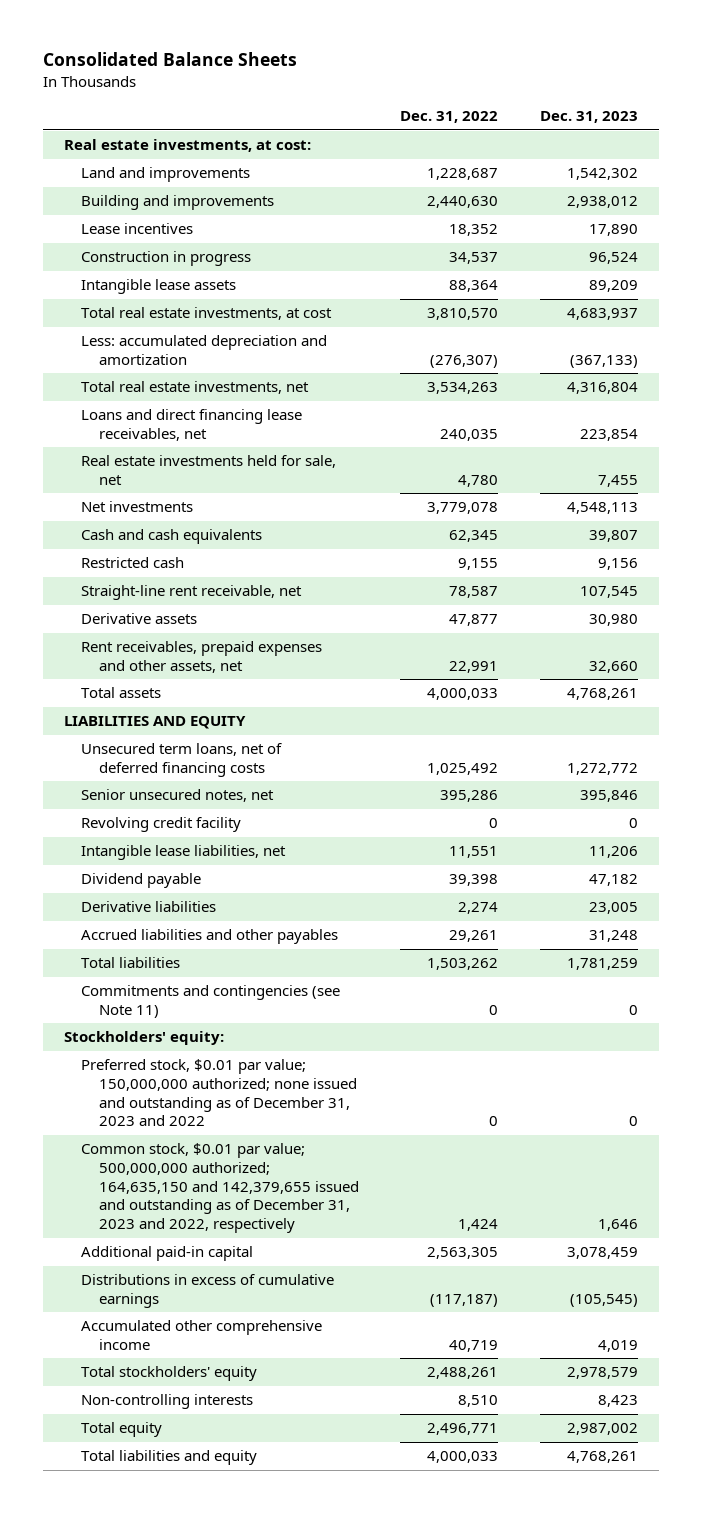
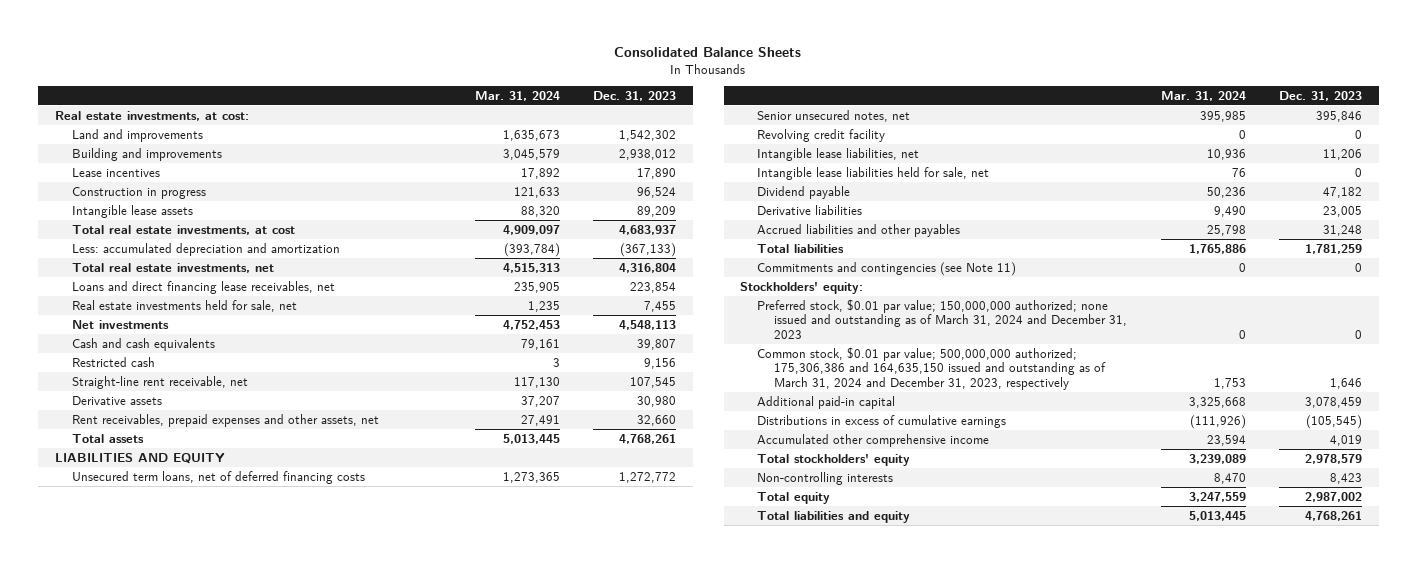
[400,111,499,124] Dec. 31, 2022 -> none
none -> [474,90,560,101] Mar. 31, 2024
none -> [757,166,990,180] Intangible lease liabilities held for sale, net
[81,1059,357,1127] Preferred stock, $0.01 par value; 150,000,000 authorized; none issued and outstanding as of December 31, 2023 and 2022 -> [757,298,1128,339] Preferred stock, $0.01 par value; 150,000,000 authorized; none issued and outstanding as of March 31, 2024 and December 31, 2023
[81,1143,359,1234] Common stock, $0.01 par value; 500,000,000 authorized; 164,635,150 and 142,379,655 issued and outstanding as of December 31, 2023 and 2022, respectively -> [757,346,1107,390] Common stock, $0.01 par value; 500,000,000 authorized; 175,306,386 and 164,635,150 issued and outstanding as of March 31, 2024 and December 31, 2023, respectively

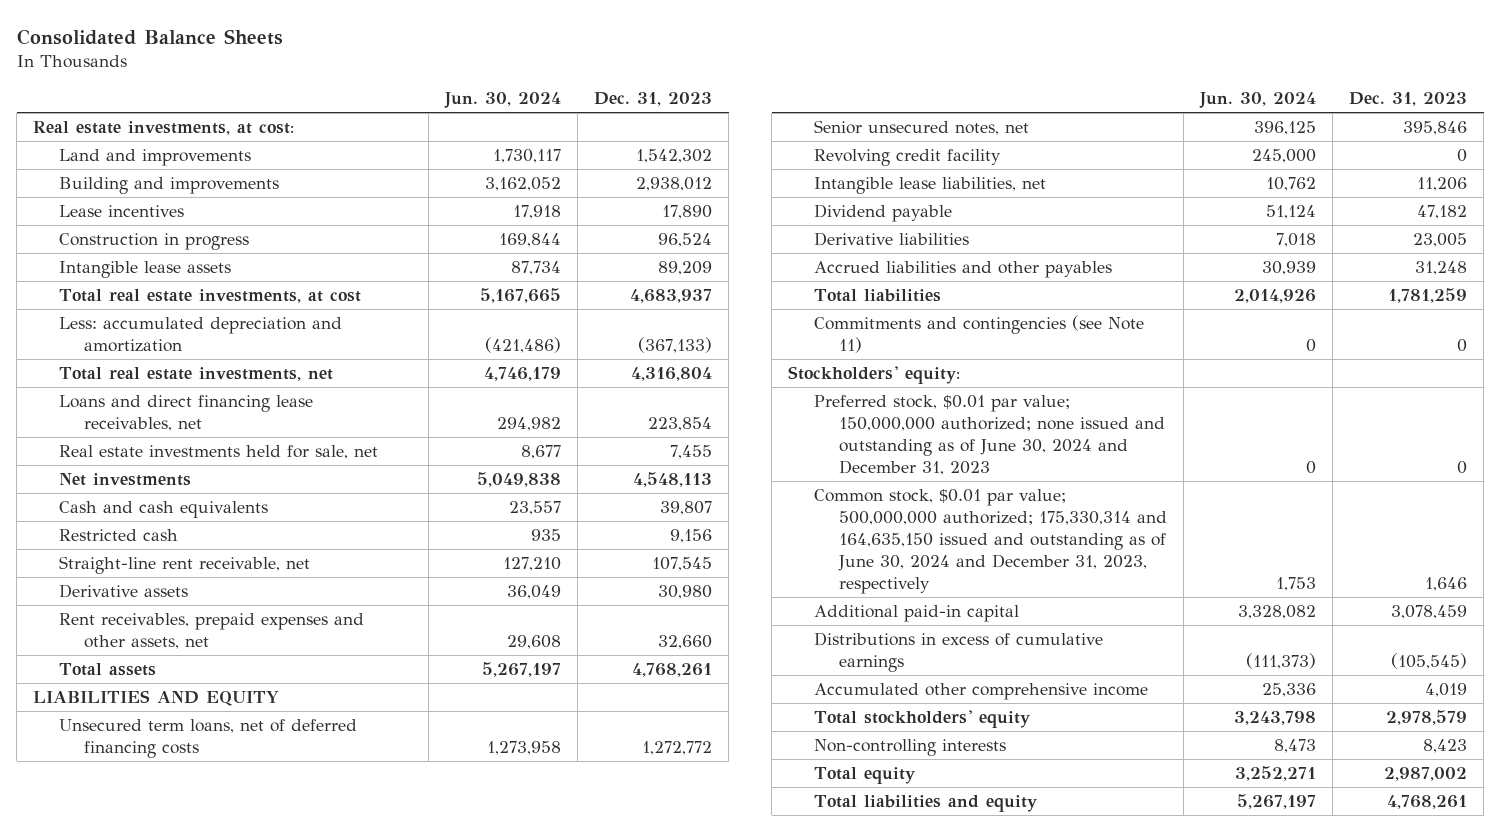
[474,90,560,101] Mar. 31, 2024 -> none
none -> [444,92,562,109] Jun. 30, 2024
[757,166,990,180] Intangible lease liabilities held for sale, net -> none
[757,298,1128,339] Preferred stock, $0.01 par value; 150,000,000 authorized; none issued and outstanding as of March 31, 2024 and December 31, 2023 -> [813,394,1166,476] Preferred stock, $0.01 par value; 150,000,000 authorized; none issued and outstanding as of June 30, 2024 and December 31, 2023
[757,346,1107,390] Common stock, $0.01 par value; 500,000,000 authorized; 175,306,386 and 164,635,150 issued and outstanding as of March 31, 2024 and December 31, 2023, respectively -> [813,488,1168,595] Common stock, $0.01 par value; 500,000,000 authorized; 175,330,314 and 164,635,150 issued and outstanding as of June 30, 2024 and December 31, 2023, respectively

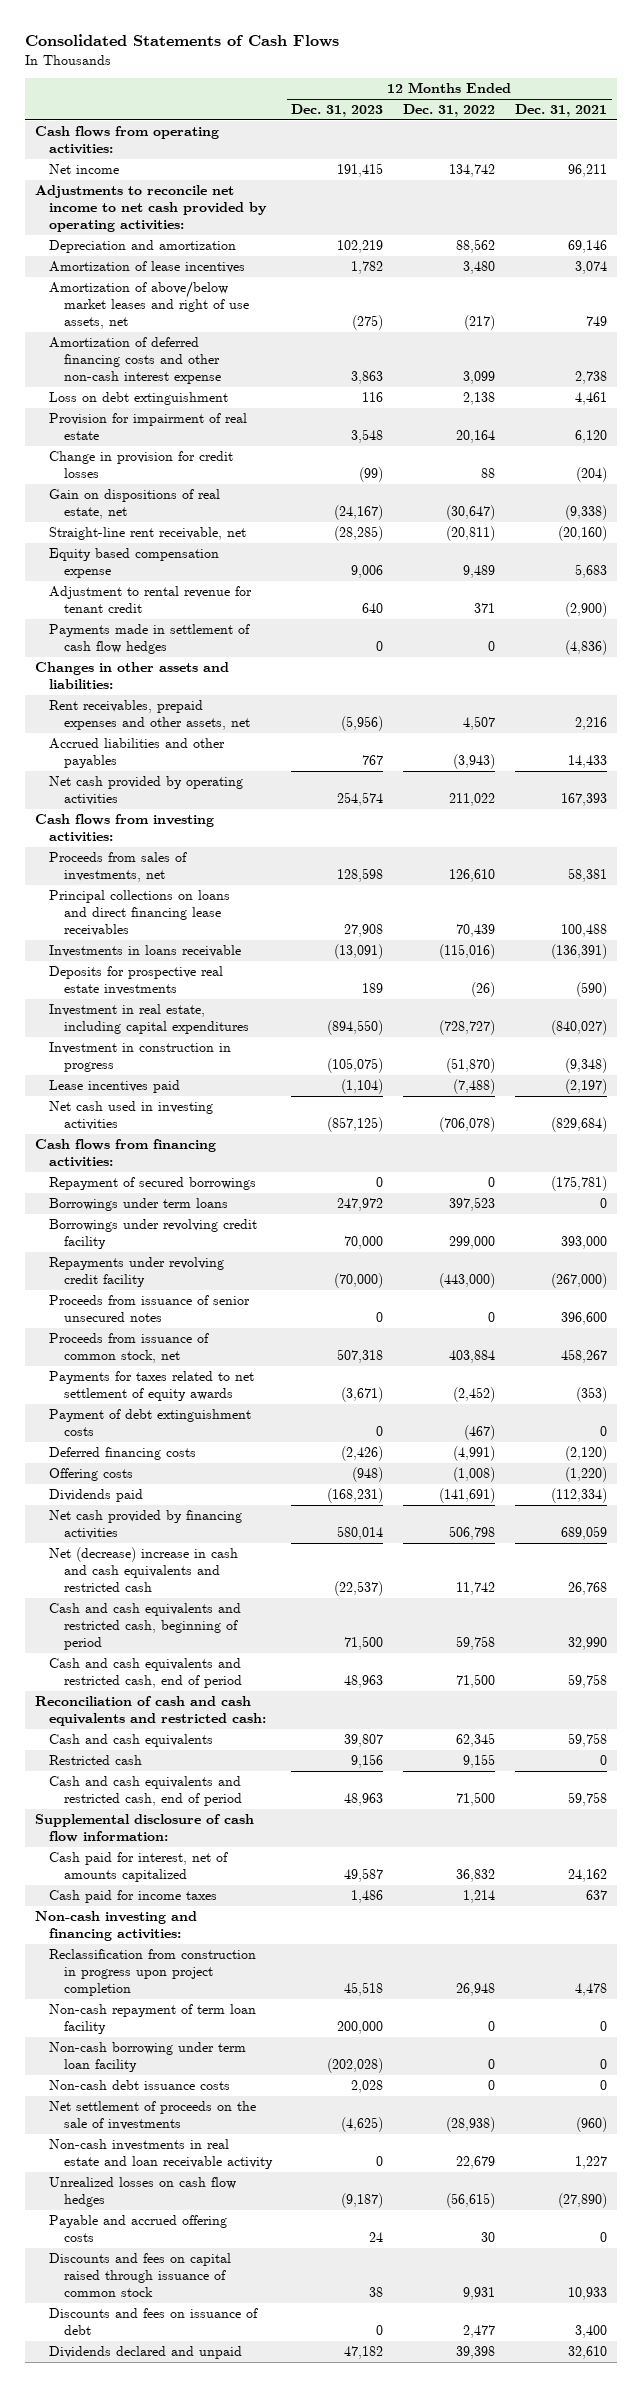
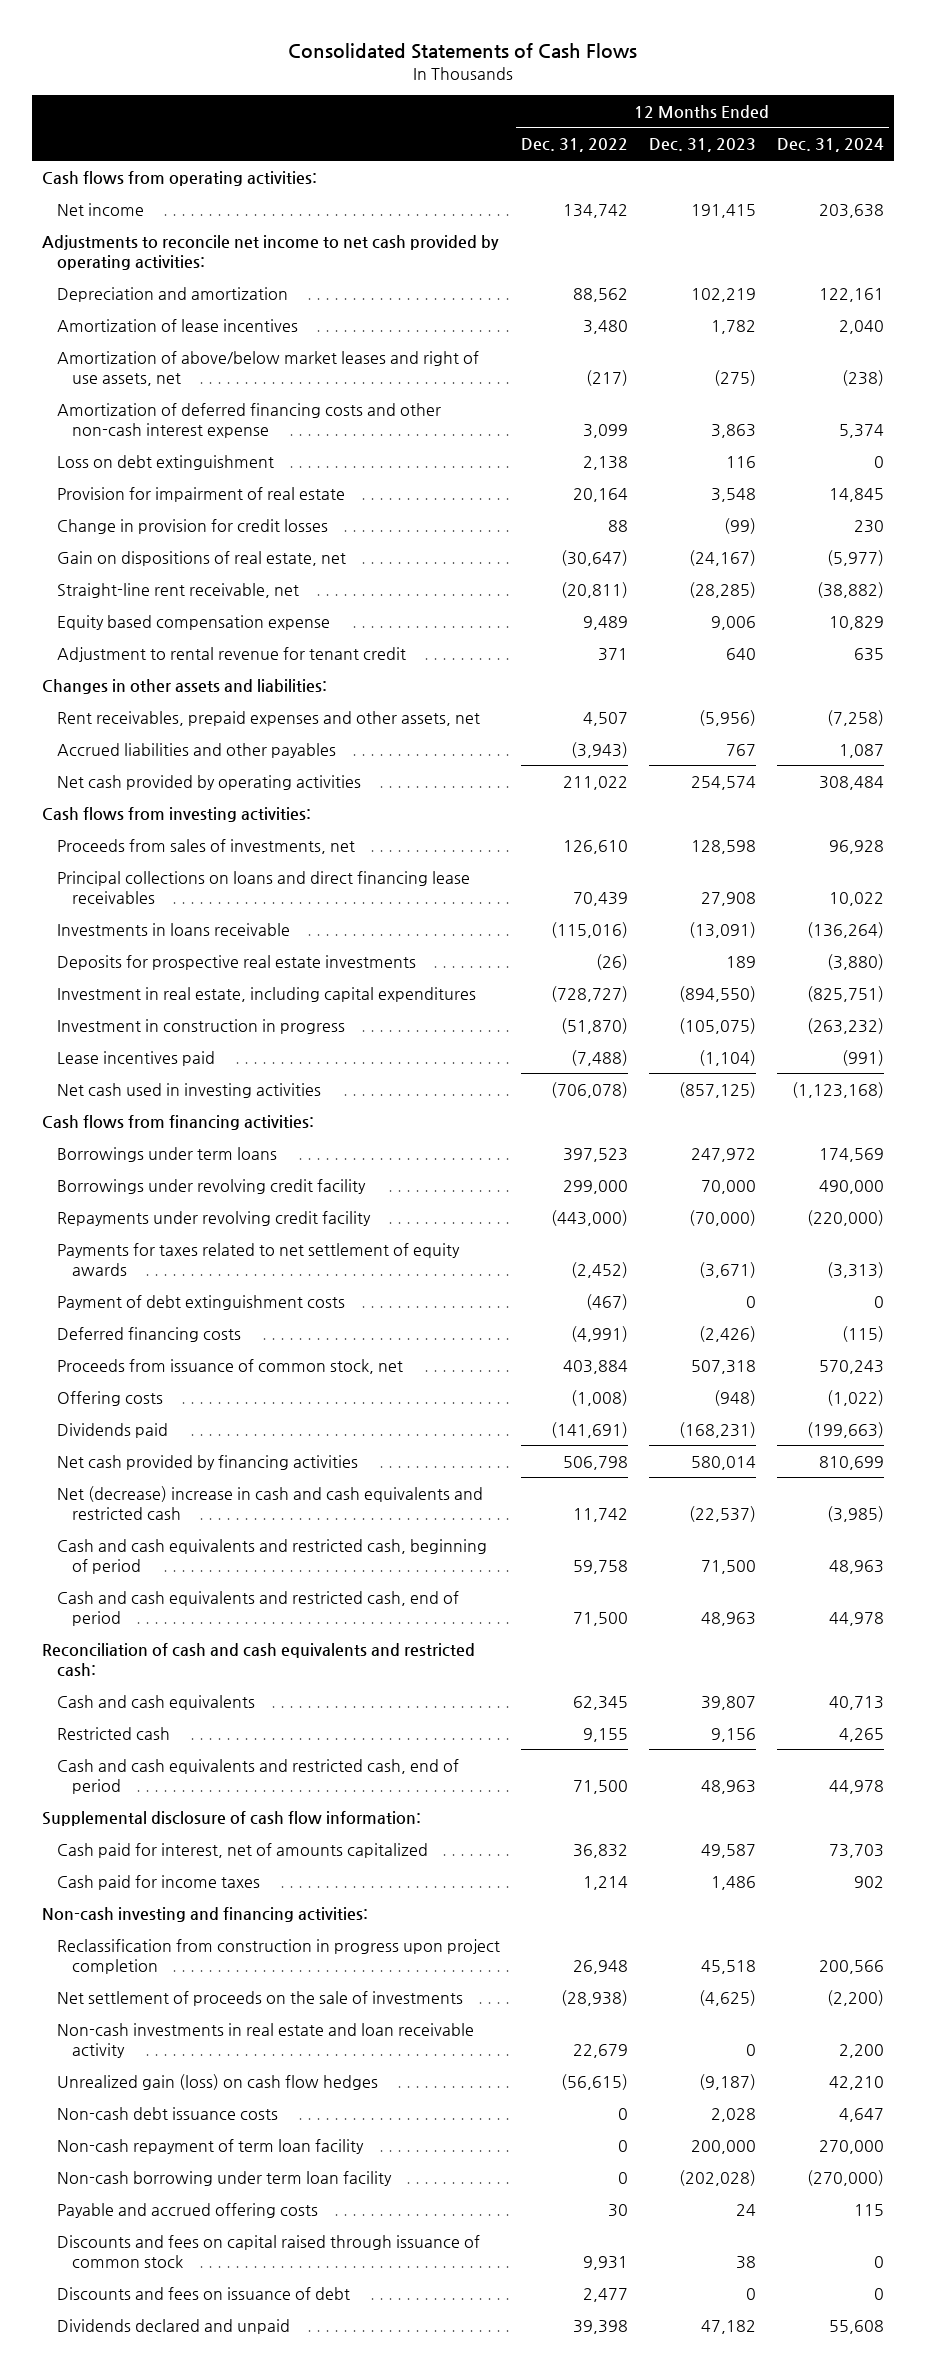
[514,104,607,118] Dec. 31, 2021 -> none
none -> [776,138,884,153] Dec. 31, 2024
[49,624,251,655] Payments made in settlement of cash flow hedges -> none
[49,1177,257,1191] Repayment of secured borrowings -> none
[49,1295,251,1323] Proceeds from issuance of senior unsecured notes -> none
[49,1333,210,1364] Proceeds from issuance of common stock, net -> [56,1358,403,1374] Proceeds from issuance of common stock, net
[49,2177,237,2208] Unrealized losses on cash flow hedges -> [56,2073,378,2090] Unrealized gain (loss) on cash flow hedges
[49,2080,231,2091] Non-cash debt issuance costs -> [56,2106,278,2120] Non-cash debt issuance costs
[49,2004,257,2035] Non-cash repayment of term loan facility -> [56,2138,364,2154] Non-cash repayment of term loan facility
[49,2042,247,2073] Non-cash borrowing under term loan facility -> [56,2170,392,2186] Non-cash borrowing under term loan facility

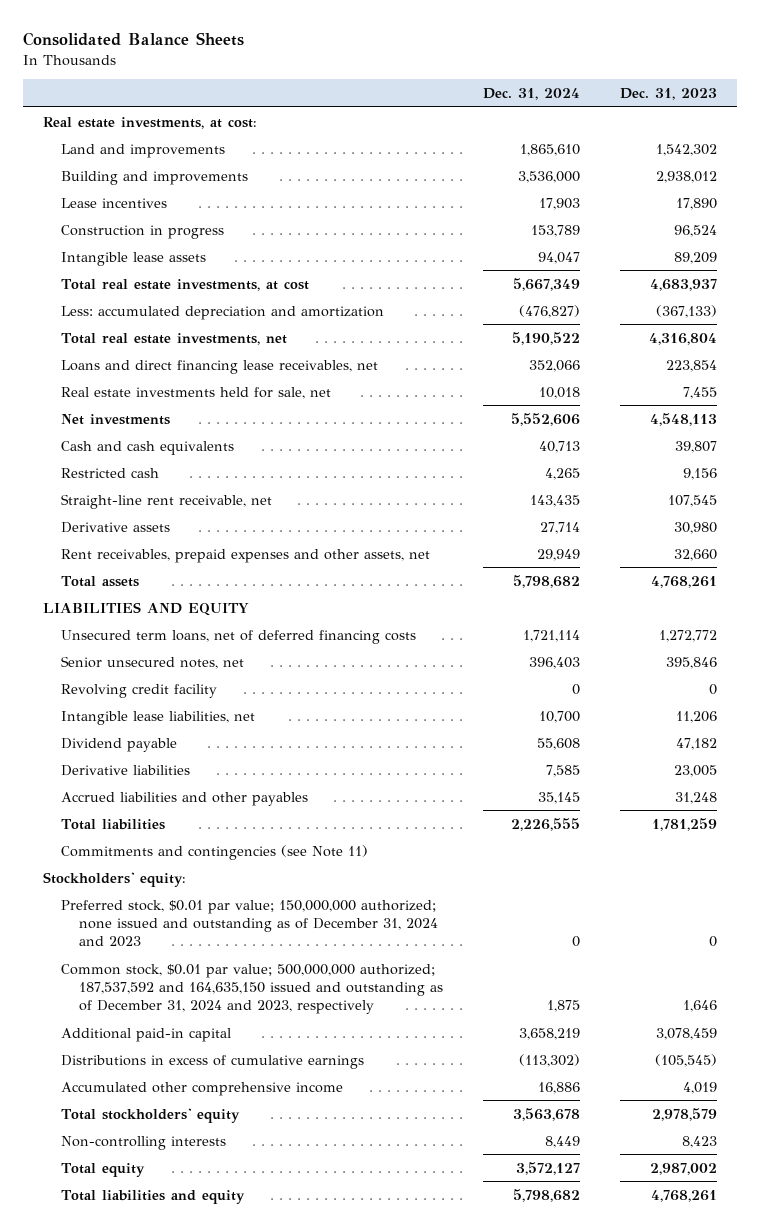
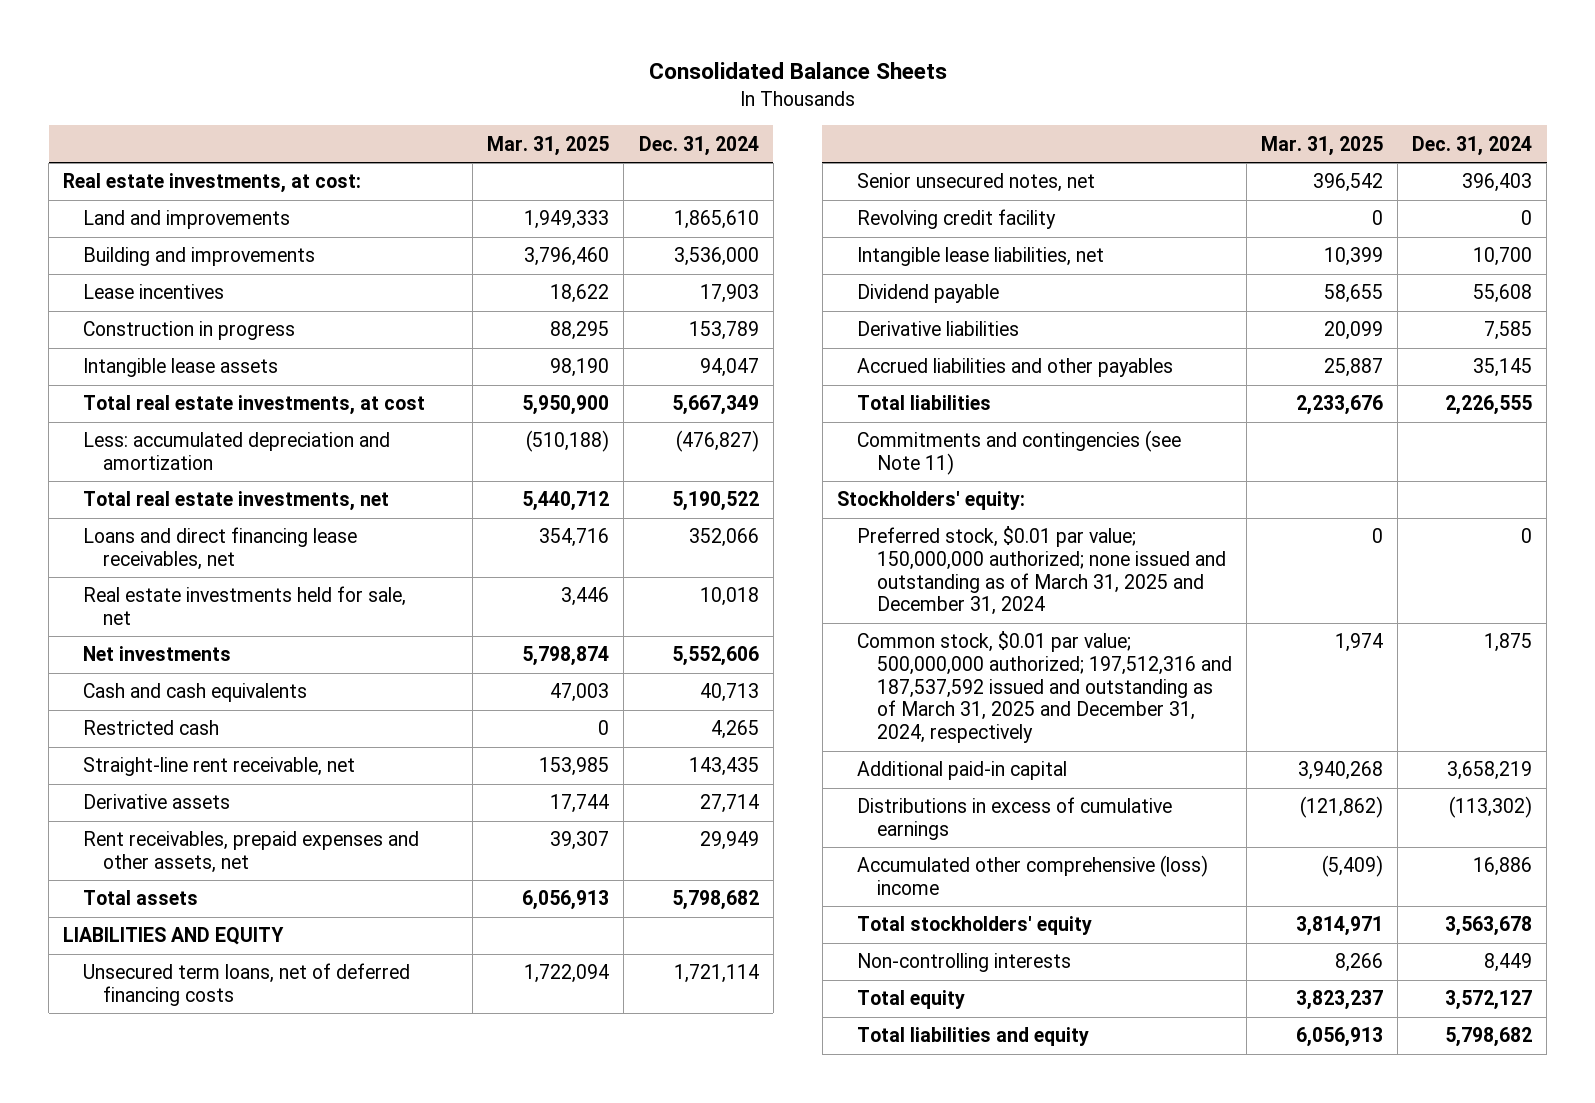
[620,88,718,101] Dec. 31, 2023 -> none
none -> [487,135,610,156] Mar. 31, 2025
[60,899,439,948] Preferred stock, $0.01 par value; 150,000,000 authorized; none issued and outstanding as of December 31, 2024 and 2023 -> [856,526,1226,616] Preferred stock, $0.01 par value; 150,000,000 authorized; none issued and outstanding as of March 31, 2025 and December 31, 2024
[60,963,444,1015] Common stock, $0.01 par value; 500,000,000 authorized; 187,537,592 and 164,635,150 issued and outstanding as of December 31, 2024 and 2023, respectively -> [856,631,1232,744] Common stock, $0.01 par value; 500,000,000 authorized; 197,512,316 and 187,537,592 issued and outstanding as of March 31, 2025 and December 31, 2024, respectively
[60,1081,343,1096] Accumulated other comprehensive income -> [856,855,1208,896] Accumulated other comprehensive (loss) income

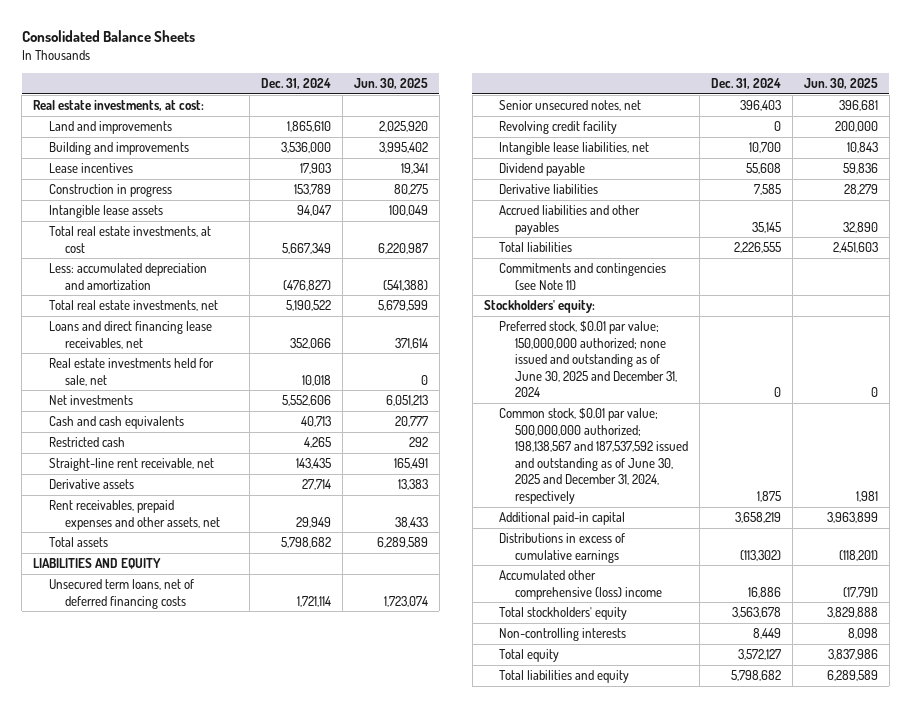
[487,135,610,156] Mar. 31, 2025 -> none
none -> [353,78,428,90] Jun. 30, 2025
[856,526,1226,616] Preferred stock, $0.01 par value; 150,000,000 authorized; none issued and outstanding as of March 31, 2025 and December 31, 2024 -> [499,321,678,398] Preferred stock, $0.01 par value; 150,000,000 authorized; none issued and outstanding as of June 30, 2025 and December 31, 2024
[856,631,1232,744] Common stock, $0.01 par value; 500,000,000 authorized; 197,512,316 and 187,537,592 issued and outstanding as of March 31, 2025 and December 31, 2024, respectively -> [499,408,689,505] Common stock, $0.01 par value; 500,000,000 authorized; 198,138,567 and 187,537,592 issued and outstanding as of June 30, 2025 and December 31, 2024, respectively

